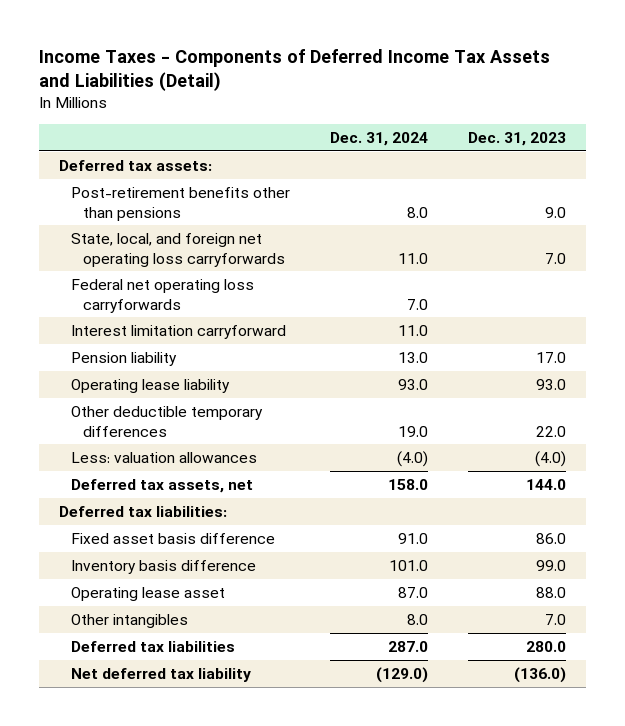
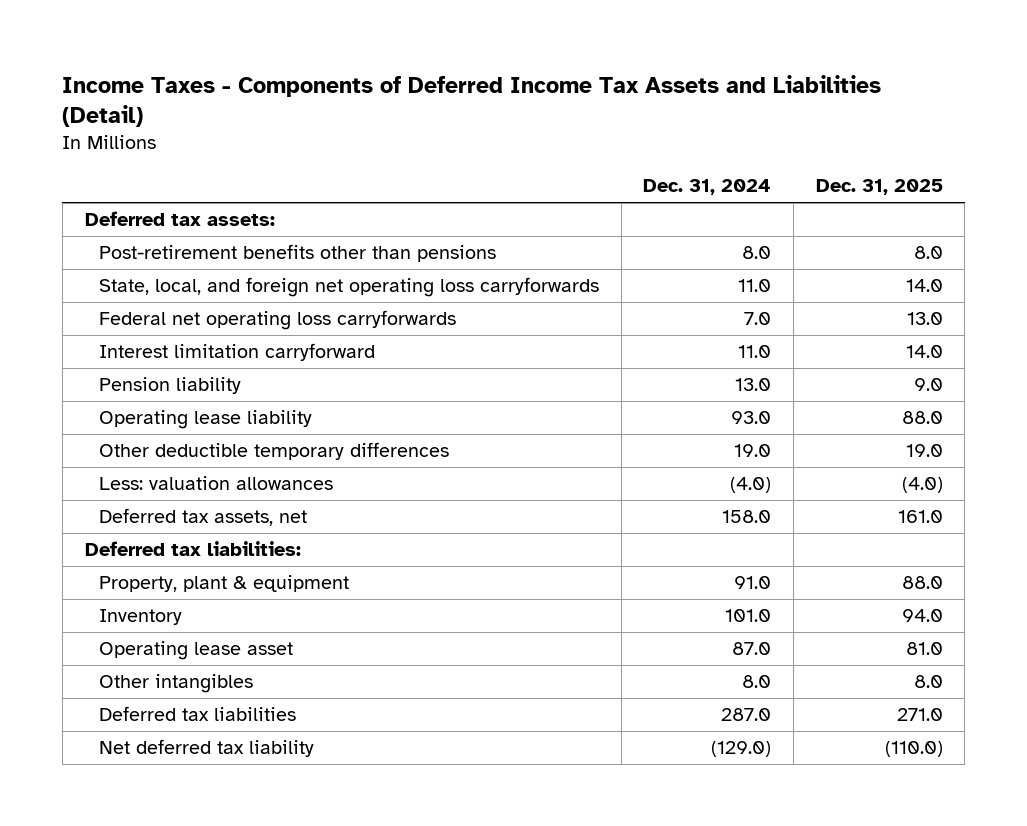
[467,131,566,146] Dec. 31, 2023 -> none
none -> [815,179,943,196] Dec. 31, 2025
[70,532,275,544] Fixed asset basis difference -> [99,575,350,593] Property, plant & equipment
[70,559,256,574] Inventory basis difference -> [99,609,183,626] Inventory

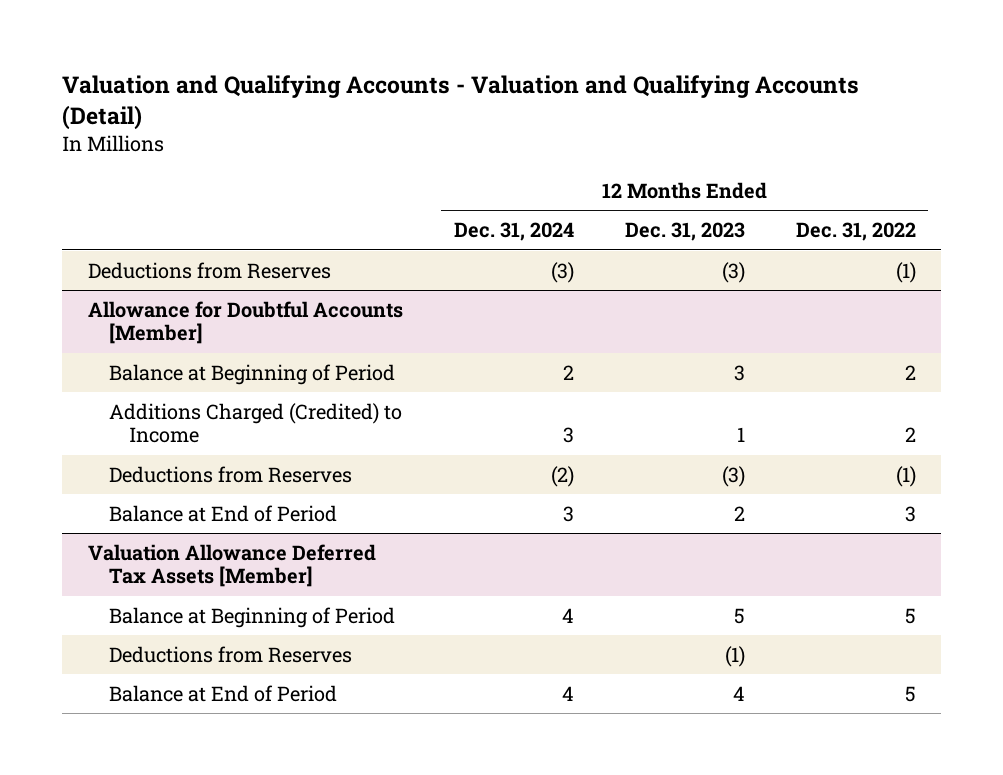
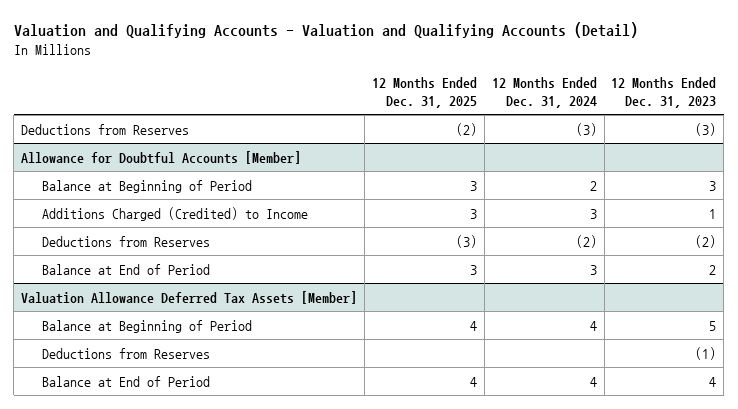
[795,222,916,242] Dec. 31, 2022 -> none
none -> [371,76,477,108] 12 Months Ended Dec. 31, 2025
[721,465,745,487] (3) -> [695,234,717,248] (2)

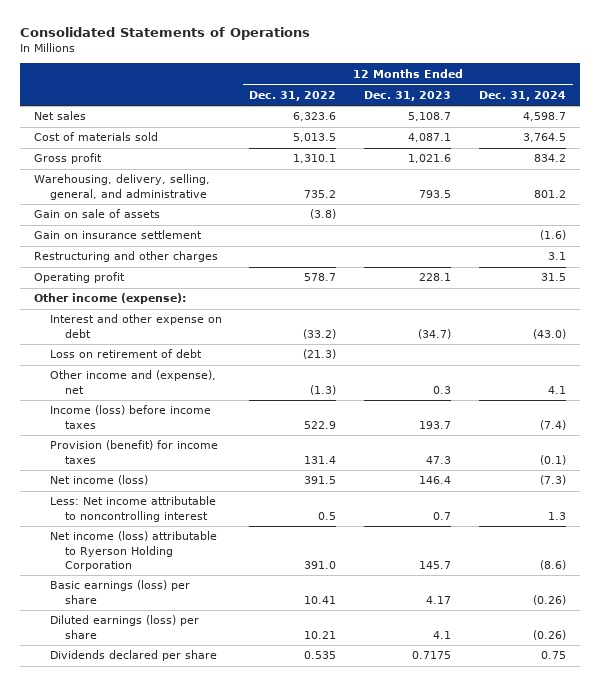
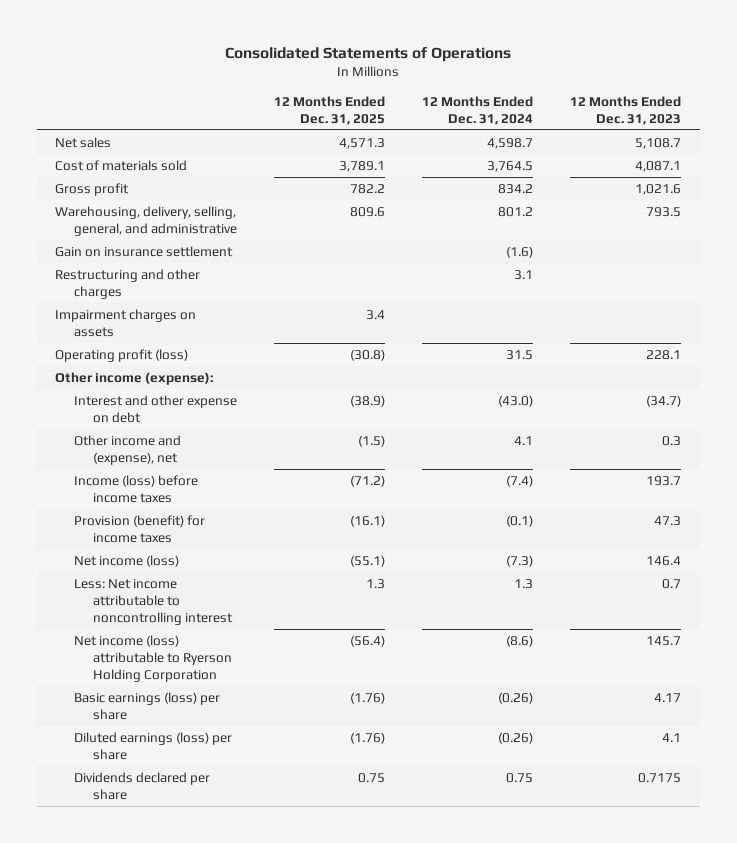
[249,90,337,101] Dec. 31, 2022 -> none
none -> [274,95,386,125] 12 Months Ended Dec. 31, 2025
[33,209,160,219] Gain on sale of assets -> none
none -> [55,308,197,337] Impairment charges on assets
[33,272,125,284] Operating profit -> [55,348,189,362] Operating profit (loss)
[49,349,202,359] Loss on retirement of debt -> none

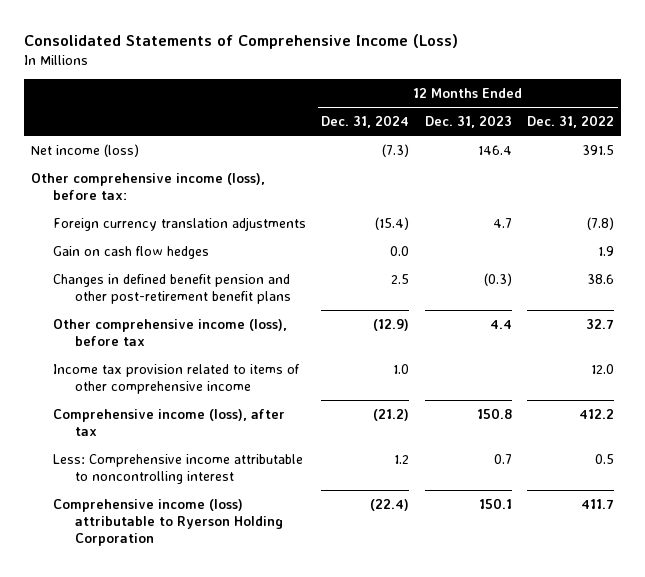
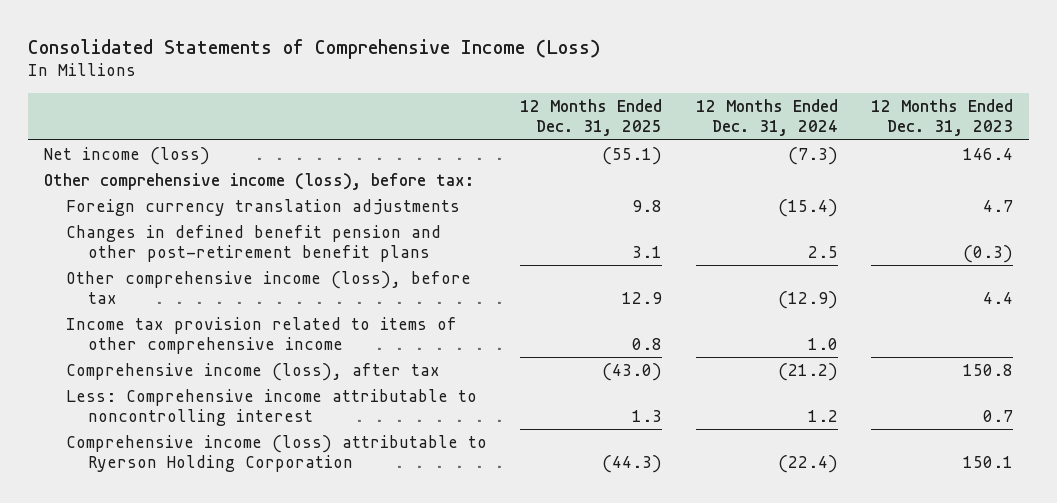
[526,114,614,128] Dec. 31, 2022 -> none
none -> [520,99,663,137] 12 Months Ended Dec. 31, 2025
[53,245,210,259] Gain on cash flow hedges -> none

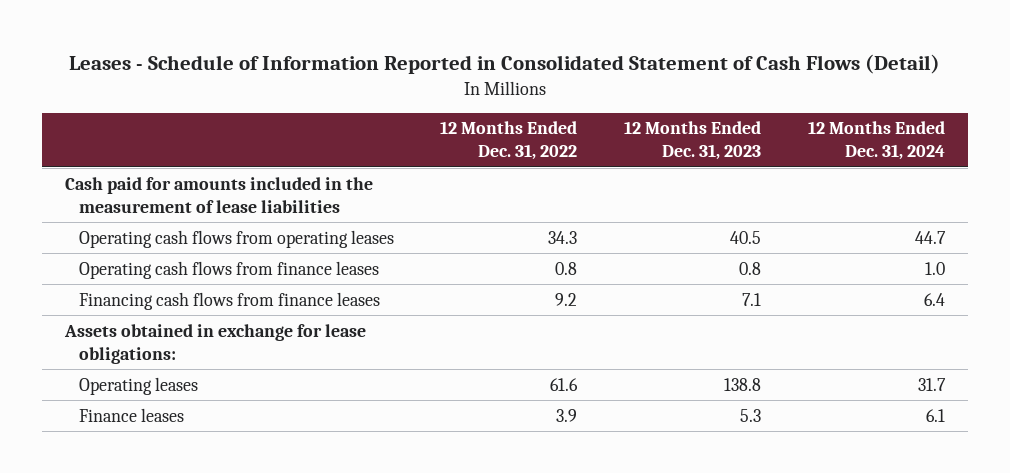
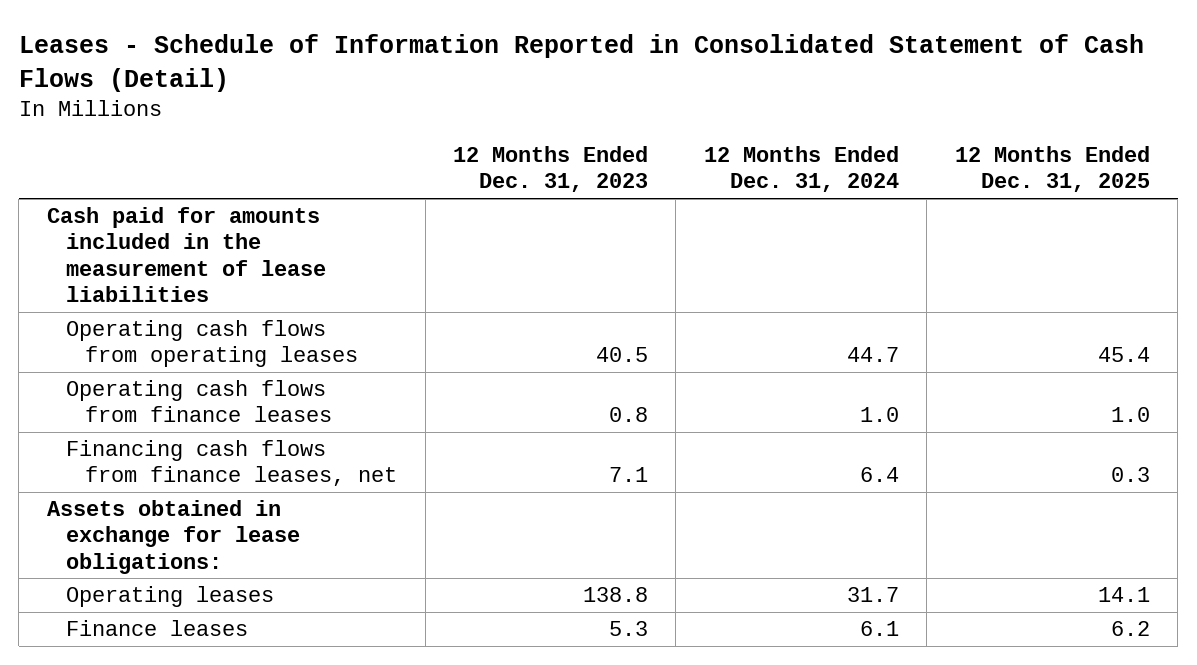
[440,121,578,161] 12 Months Ended Dec. 31, 2022 -> none
none -> [954,146,1150,193] 12 Months Ended Dec. 31, 2025
[78,291,380,310] Financing cash flows from finance leases -> [65,440,398,487] Financing cash flows from finance leases, net

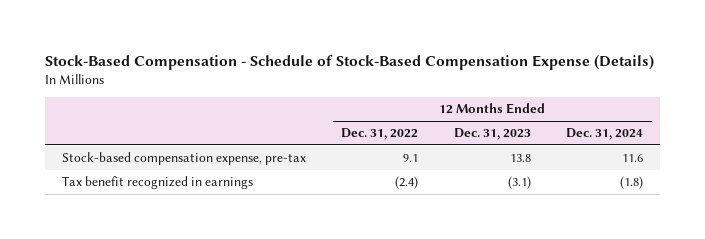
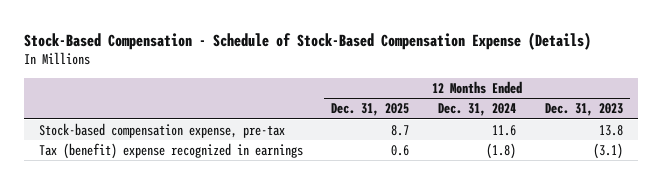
[341,128,419,141] Dec. 31, 2022 -> none
none -> [331,103,410,117] Dec. 31, 2025
[62,176,254,190] Tax benefit recognized in earnings -> [38,142,303,159] Tax (benefit) expense recognized in earnings

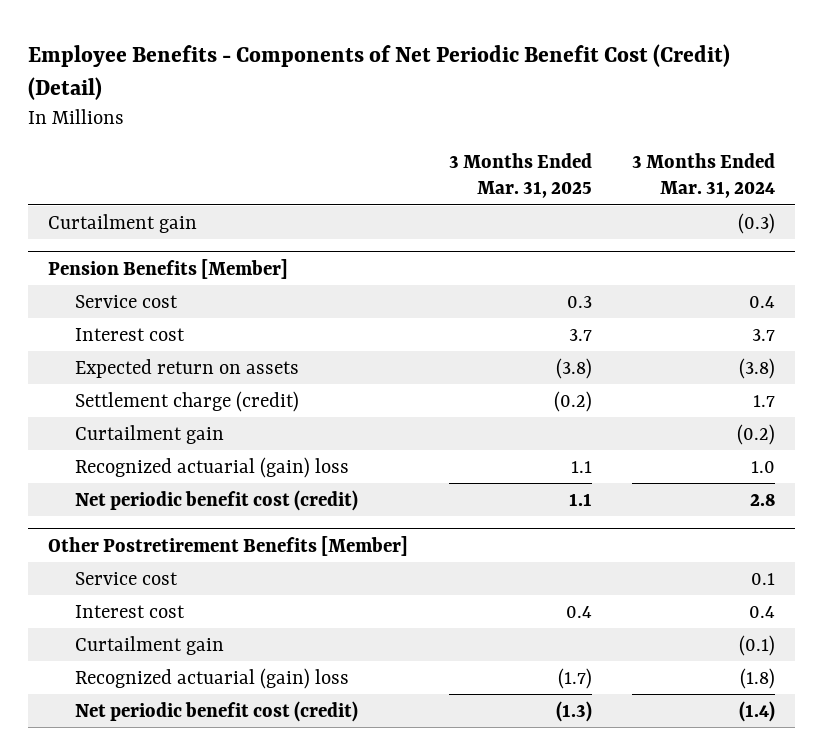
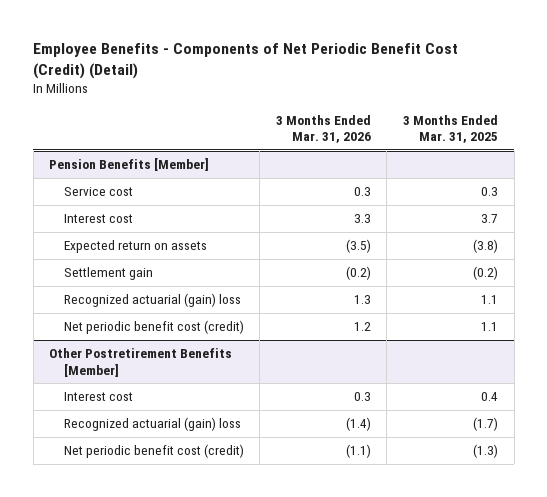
[631,153,775,199] 3 Months Ended Mar. 31, 2024 -> none
none -> [275,114,371,143] 3 Months Ended Mar. 31, 2026
[48,213,198,233] Curtailment gain -> none
[74,424,224,444] Curtailment gain -> none
[74,390,299,412] Settlement charge (credit) -> [63,267,153,281] Settlement gain
[74,571,178,585] Service cost -> none
[74,635,224,655] Curtailment gain -> none

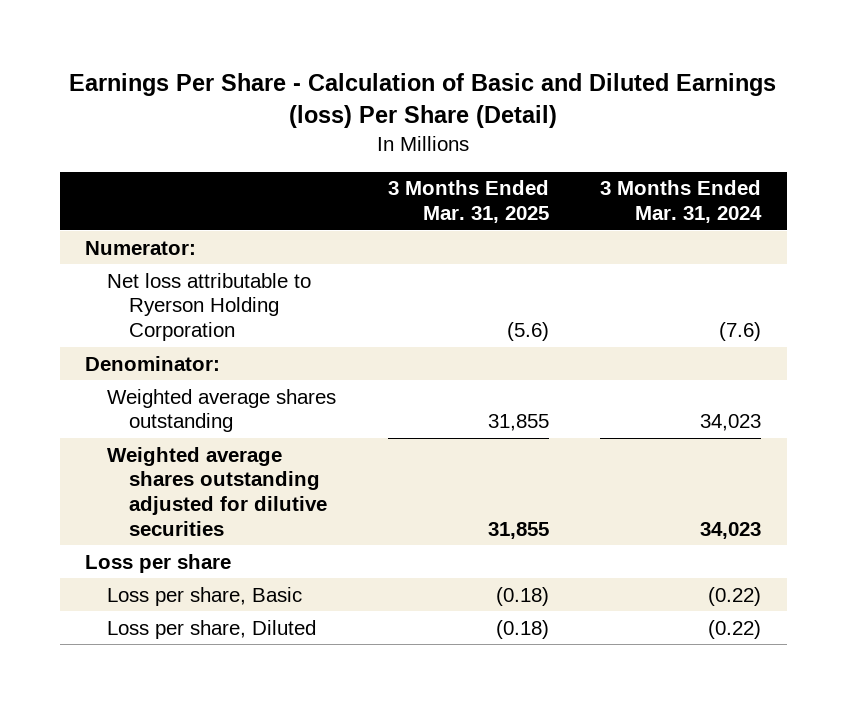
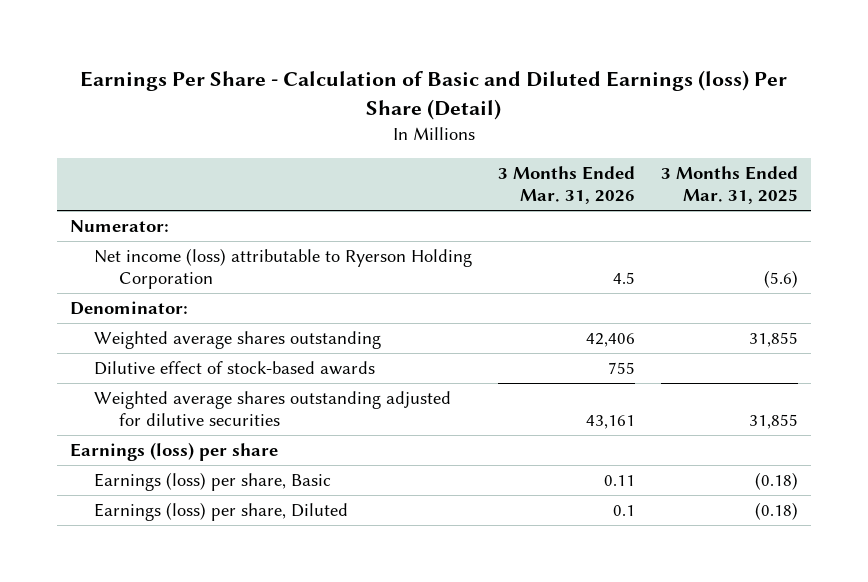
[599,180,762,224] 3 Months Ended Mar. 31, 2024 -> none
none -> [498,166,636,205] 3 Months Ended Mar. 31, 2026
[107,272,312,342] Net loss attributable to Ryerson Holding Corporation -> [94,248,473,289] Net income (loss) attributable to Ryerson Holding Corporation
none -> [94,361,376,376] Dilutive effect of stock-based awards
[85,553,232,573] Loss per share -> [69,442,278,462] Earnings (loss) per share
[107,586,303,606] Loss per share, Basic -> [94,472,332,492] Earnings (loss) per share, Basic
[107,619,317,639] Loss per share, Diluted -> [94,502,349,522] Earnings (loss) per share, Diluted

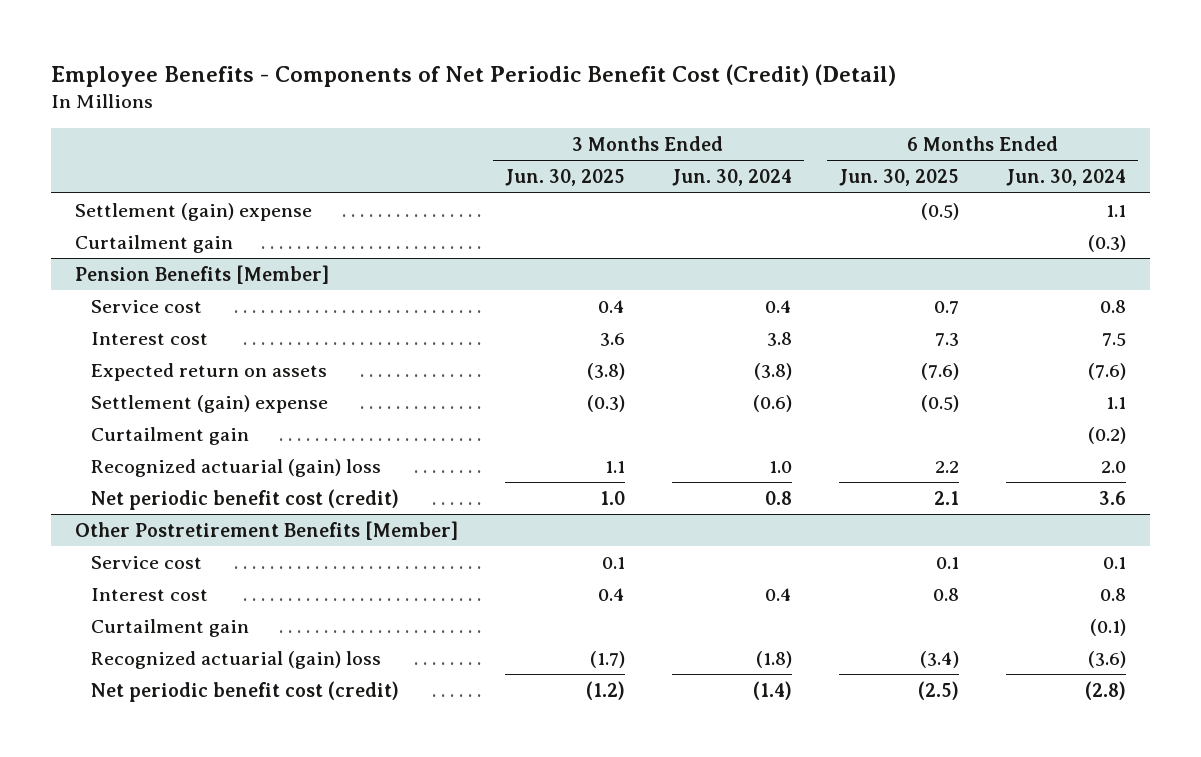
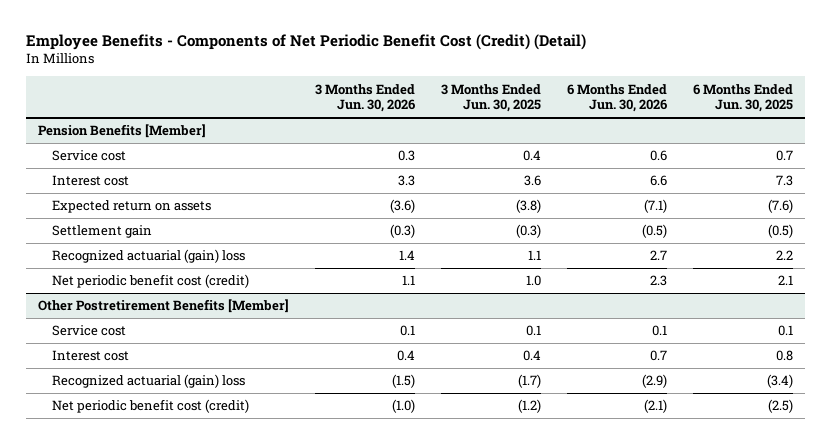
[671,169,792,187] Jun. 30, 2024 -> none
[1006,169,1127,187] Jun. 30, 2024 -> none
none -> [315,83,416,113] 3 Months Ended Jun. 30, 2026
none -> [566,83,667,113] 6 Months Ended Jun. 30, 2026
[74,202,312,221] Settlement (gain) expense -> none
[74,234,233,253] Curtailment gain -> none
[91,426,250,445] Curtailment gain -> none
[91,394,329,413] Settlement (gain) expense -> [52,225,153,239] Settlement gain
[91,618,250,637] Curtailment gain -> none

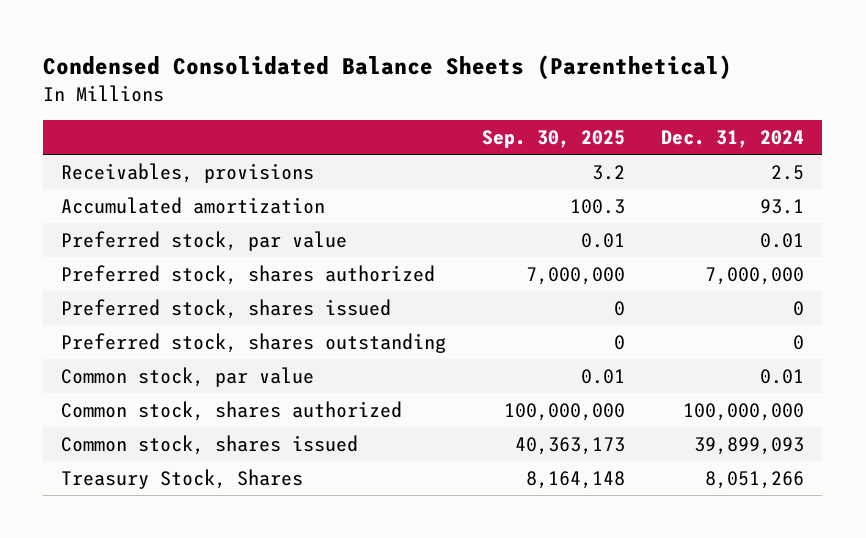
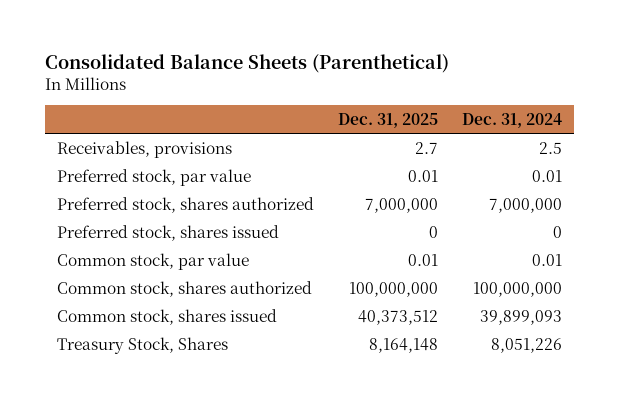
[43,54,733,80] Condensed Consolidated Balance Sheets (Parenthetical) -> [44,53,449,73] Consolidated Balance Sheets (Parenthetical)
[482,130,626,149] Sep. 30, 2025 -> none
none -> [337,113,438,129] Dec. 31, 2025
[61,196,326,214] Accumulated amortization -> none
[61,332,447,353] Preferred stock, shares outstanding -> none
[705,470,805,489] 8,051,266 -> [490,337,562,353] 8,051,226

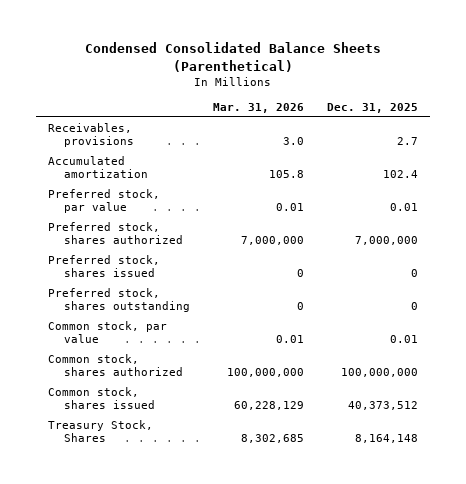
[44,53,449,73] Consolidated Balance Sheets (Parenthetical) -> [84,42,381,72] Condensed Consolidated Balance Sheets (Parenthetical)
[461,113,562,129] Dec. 31, 2024 -> none
none -> [213,102,305,113] Mar. 31, 2026
none -> [47,155,148,179] Accumulated amortization
none -> [47,287,190,313] Preferred stock, shares outstanding

